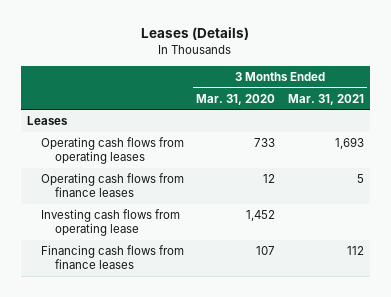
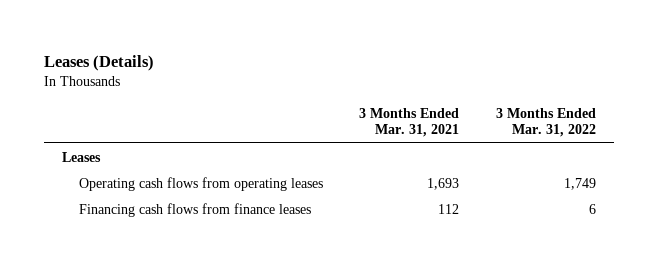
[196,93,276,105] Mar. 31, 2020 -> none
none -> [495,107,596,138] 3 Months Ended Mar. 31, 2022
[40,173,184,198] Operating cash flows from finance leases -> none
[40,209,180,237] Investing cash flows from operating lease -> none

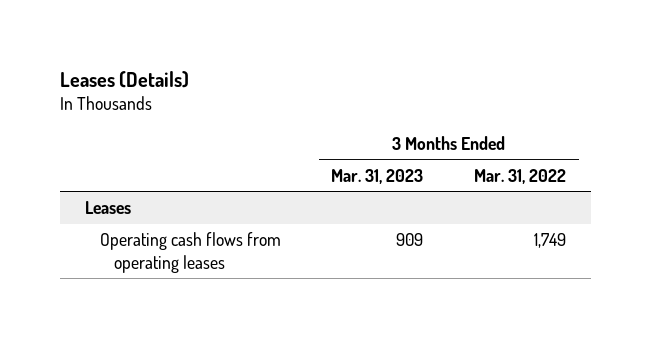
[359,107,460,138] 3 Months Ended Mar. 31, 2021 -> none
none -> [331,168,424,184] Mar. 31, 2023
[79,202,312,217] Financing cash flows from finance leases -> none

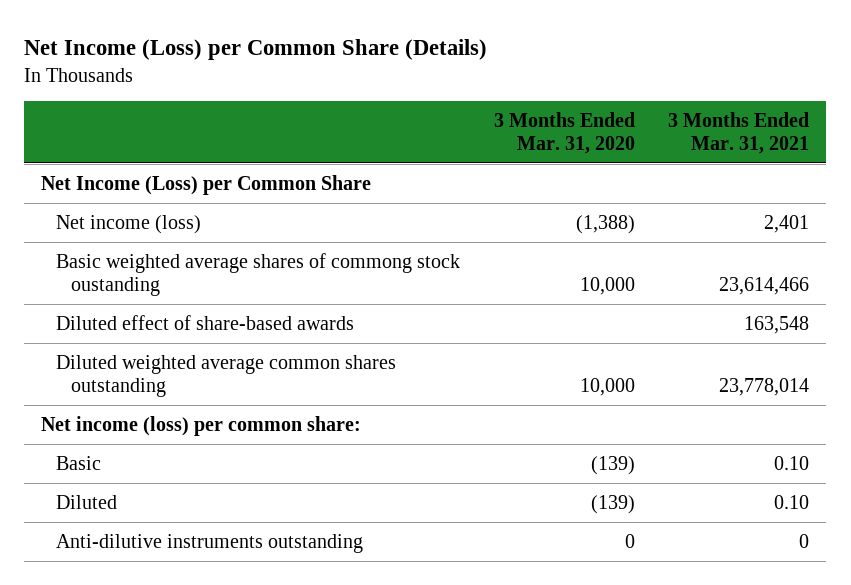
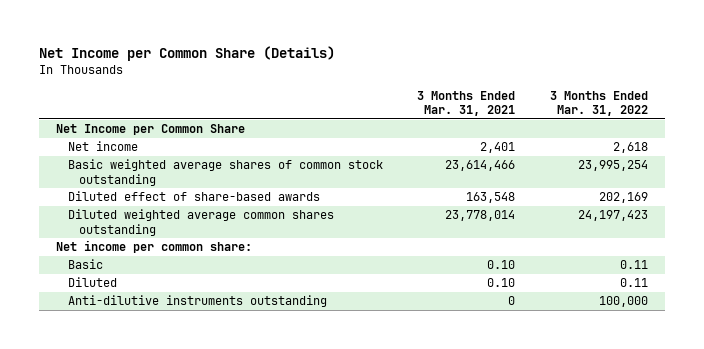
[24,38,488,60] Net Income (Loss) per Common Share (Details) -> [38,45,335,61] Net Income per Common Share (Details)
[493,112,635,155] 3 Months Ended Mar. 31, 2020 -> none
none -> [549,90,648,117] 3 Months Ended Mar. 31, 2022
[41,174,372,195] Net Income (Loss) per Common Share -> [55,124,245,136] Net Income per Common Share
[55,214,201,234] Net income (loss) -> [67,141,138,152] Net income
[55,252,460,296] Basic weighted average shares of commong stock oustanding -> [67,159,383,186] Basic weighted average shares of common stock outstanding
[41,415,362,436] Net income (loss) per common share: -> [55,240,252,254] Net income per common share:

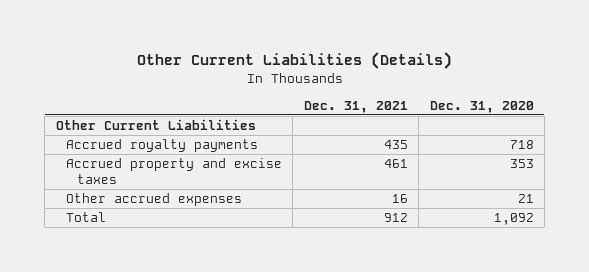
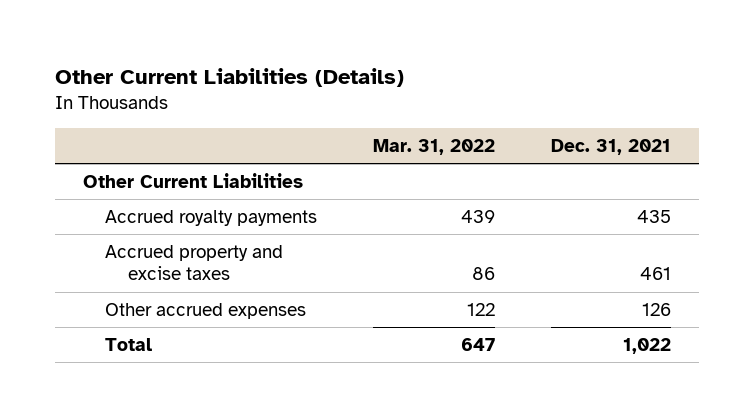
[429,100,534,113] Dec. 31, 2020 -> none
none -> [373,139,496,156] Mar. 31, 2022
[391,194,408,204] 16 -> [642,303,672,317] 126
[383,213,408,223] 912 -> [623,338,672,355] 1,022

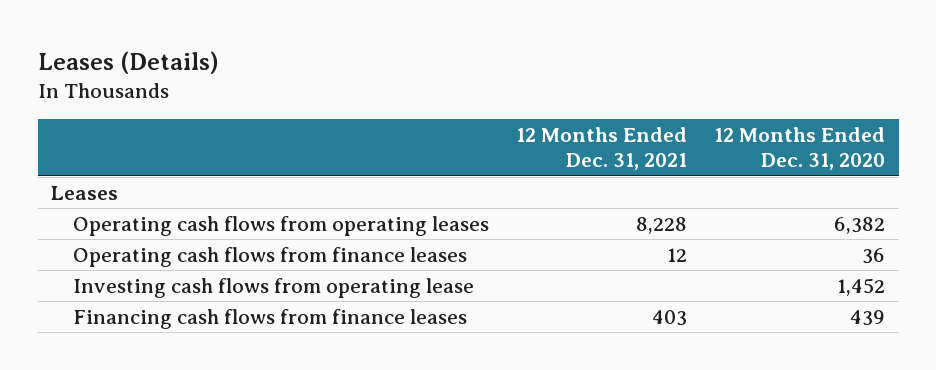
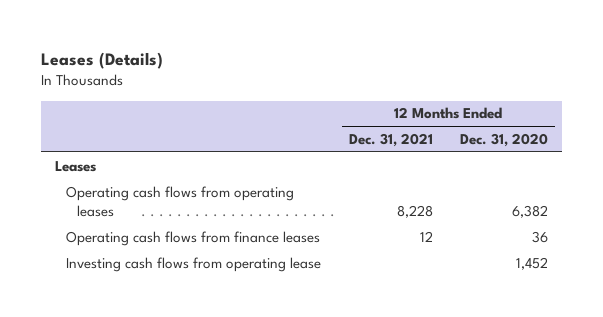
[73,308,468,329] Financing cash flows from finance leases -> none

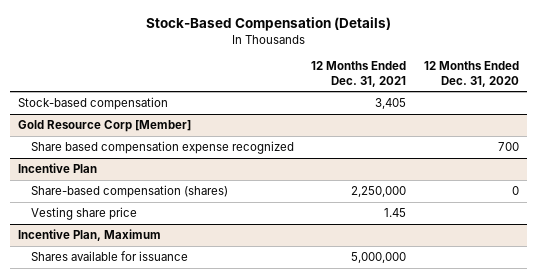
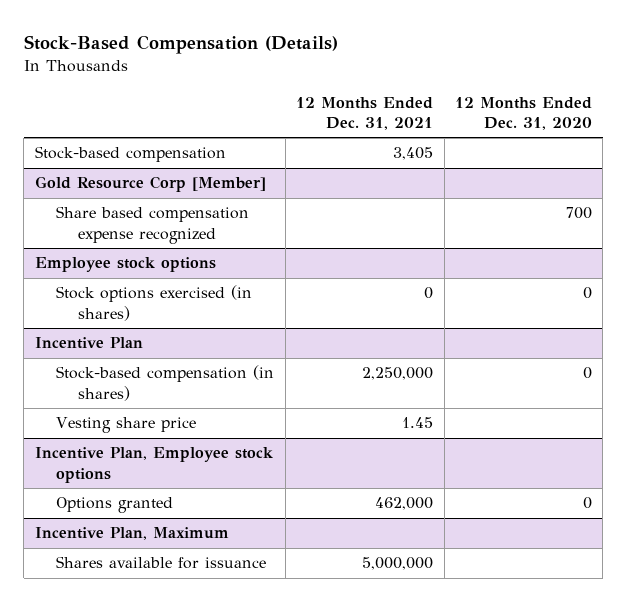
none -> [34,257,216,273] Employee stock options
none -> [56,285,253,321] Stock options exercised (in shares)
[30,185,228,199] Share-based compensation (shares) -> [56,365,275,401] Stock-based compensation (in shares)
none -> [34,447,273,483] Incentive Plan, Employee stock options
none -> [56,497,174,514] Options granted

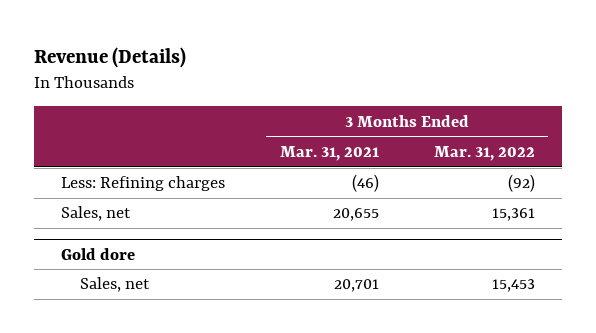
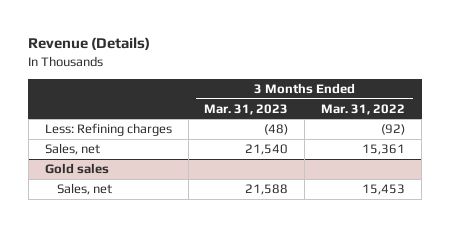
[279,145,379,161] Mar. 31, 2021 -> none
none -> [204,103,289,115] Mar. 31, 2023
[61,247,136,260] Gold dore -> [44,163,109,175] Gold sales

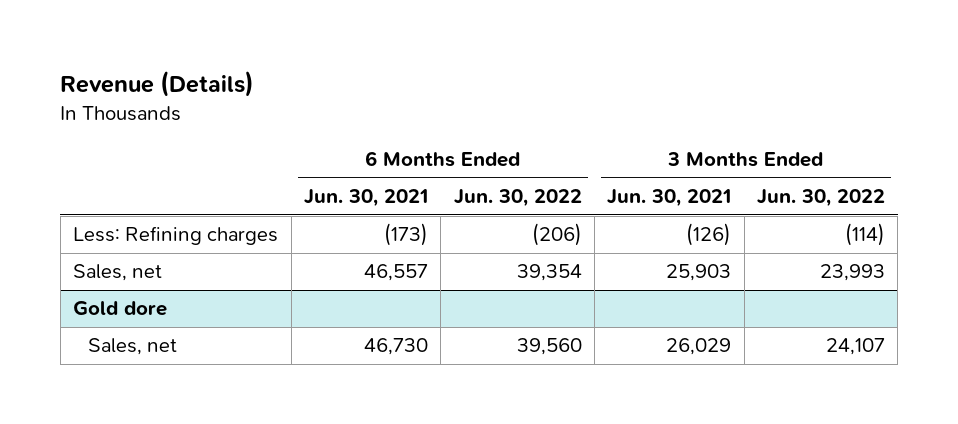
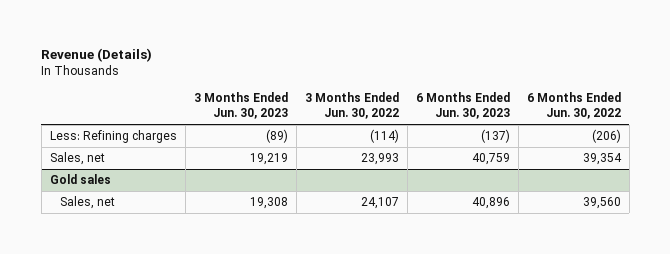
[303,189,428,208] Jun. 30, 2021 -> none
[607,189,732,208] Jun. 30, 2021 -> none
none -> [193,92,288,120] 3 Months Ended Jun. 30, 2023
none -> [415,92,510,120] 6 Months Ended Jun. 30, 2023
[73,301,168,317] Gold dore -> [49,174,111,185] Gold sales

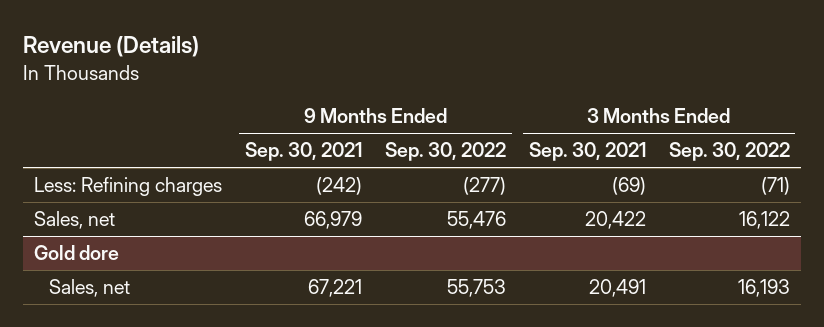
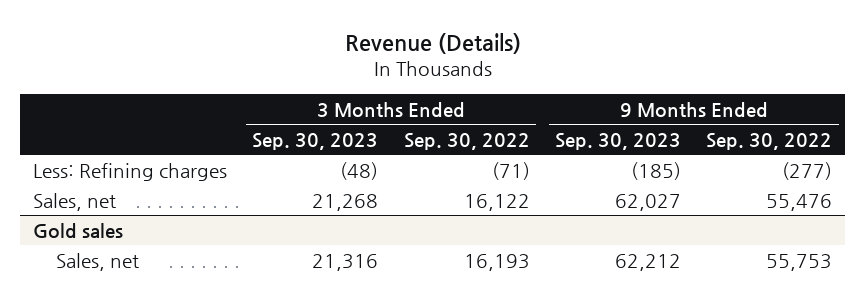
[245,142,363,162] Sep. 30, 2021 -> none
[528,142,646,162] Sep. 30, 2021 -> none
none -> [252,132,379,150] Sep. 30, 2023
none -> [555,132,682,150] Sep. 30, 2023
[34,245,120,261] Gold dore -> [32,222,123,238] Gold sales

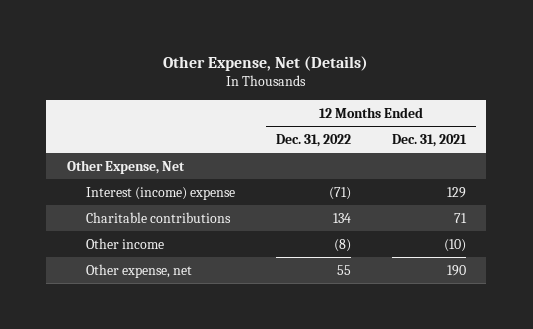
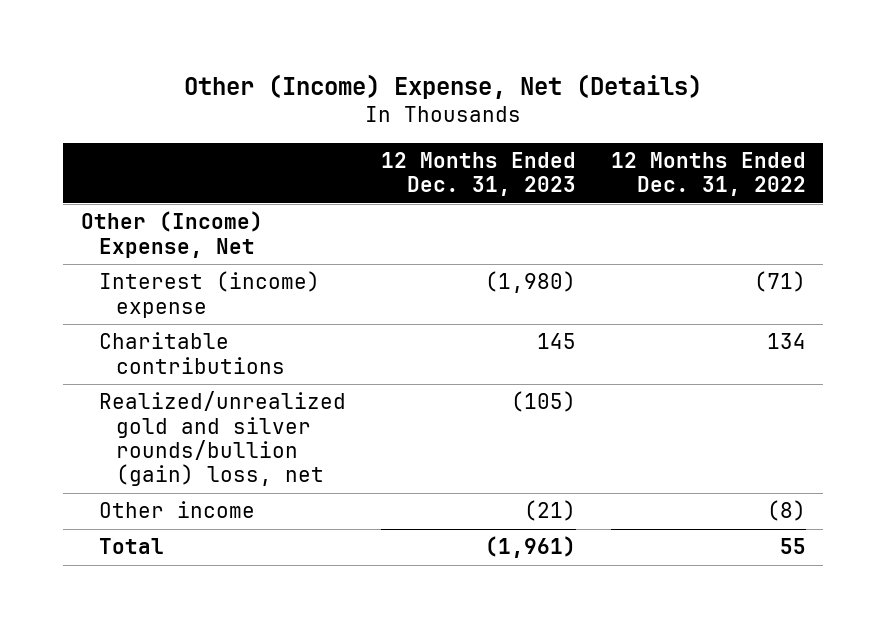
[163,55,369,71] Other Expense, Net (Details) -> [184,73,703,99] Other (Income) Expense, Net (Details)
[392,133,468,147] Dec. 31, 2021 -> none
none -> [380,152,576,197] 12 Months Ended Dec. 31, 2023
[66,159,185,174] Other Expense, Net -> [80,211,263,258] Other (Income) Expense, Net
none -> [98,391,346,487] Realized/unrealized gold and silver rounds/bullion (gain) loss, net
[86,263,193,278] Other expense, net -> [98,538,164,555] Total

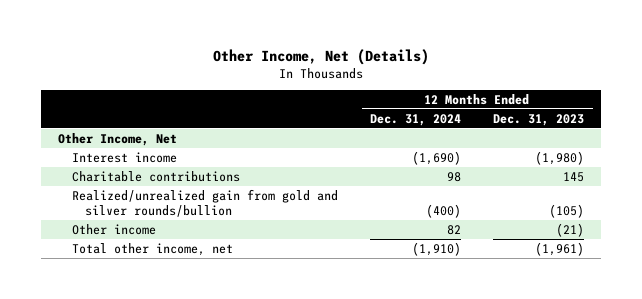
[184,73,703,99] Other (Income) Expense, Net (Details) -> [213,48,430,65] Other Income, Net (Details)
[610,152,806,197] 12 Months Ended Dec. 31, 2022 -> none
none -> [369,113,461,126] Dec. 31, 2024
[80,211,263,258] Other (Income) Expense, Net -> [57,132,177,146] Other Income, Net
[98,271,320,318] Interest (income) expense -> [71,151,177,163] Interest income
[98,391,346,487] Realized/unrealized gold and silver rounds/bullion (gain) loss, net -> [71,188,338,217] Realized/unrealized gain from gold and silver rounds/bullion
[98,538,164,555] Total -> [71,242,233,256] Total other income, net

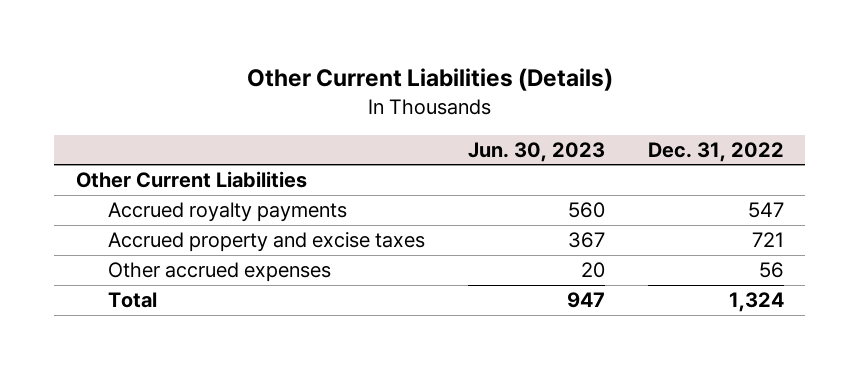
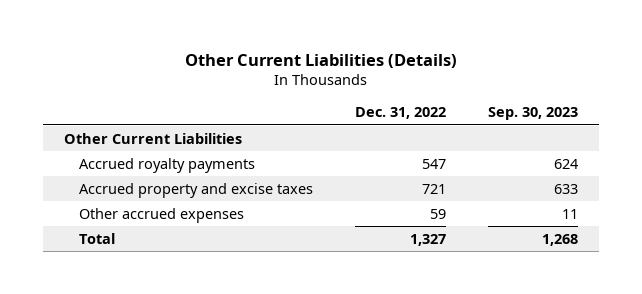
[468,141,606,162] Jun. 30, 2023 -> none
none -> [488,107,579,121] Sep. 30, 2023
[758,262,784,279] 56 -> [430,208,447,219] 59
[728,292,784,313] 1,324 -> [410,233,447,246] 1,327

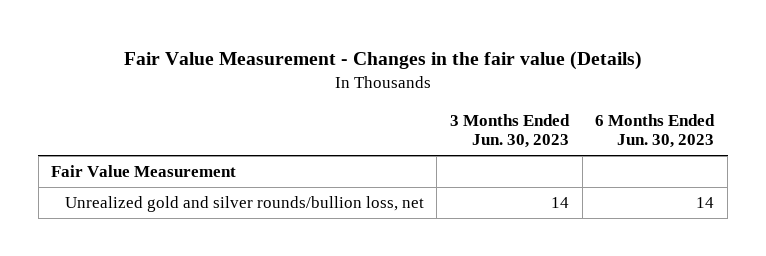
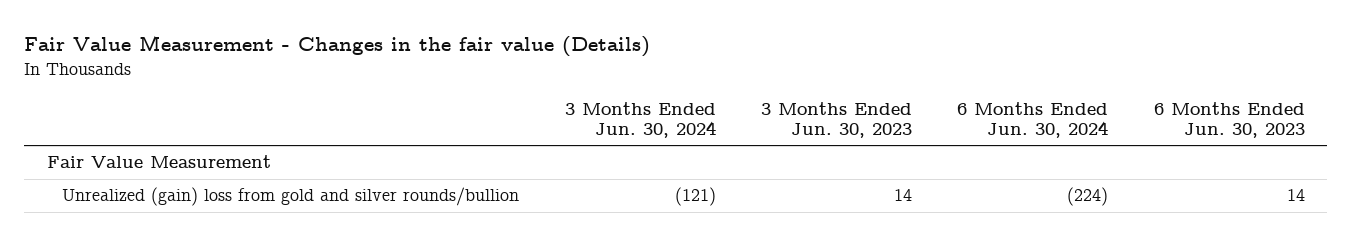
none -> [564,101,716,138] 3 Months Ended Jun. 30, 2024
none -> [957,101,1109,138] 6 Months Ended Jun. 30, 2024
[64,196,424,213] Unrealized gold and silver rounds/bullion loss, net -> [62,187,520,207] Unrealized (gain) loss from gold and silver rounds/bullion

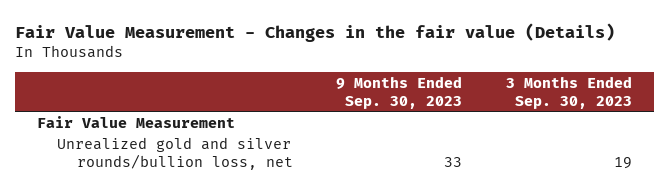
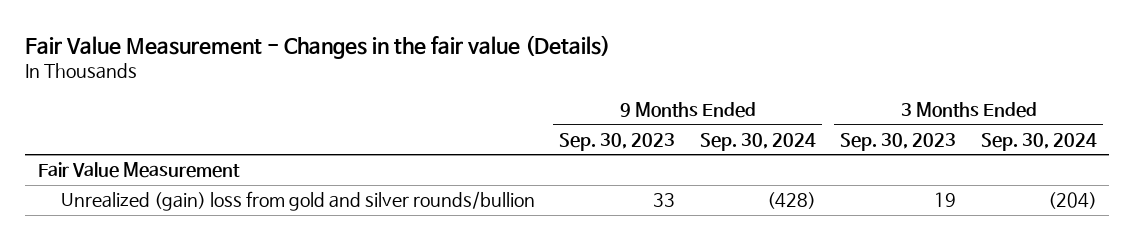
none -> [699,133,816,152] Sep. 30, 2024
none -> [980,133,1097,152] Sep. 30, 2024
[56,136,293,170] Unrealized gold and silver rounds/bullion loss, net -> [60,191,535,212] Unrealized (gain) loss from gold and silver rounds/bullion

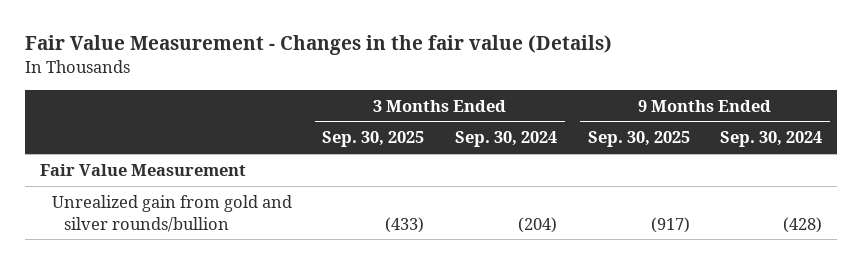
[559,133,676,152] Sep. 30, 2023 -> none
[840,133,957,152] Sep. 30, 2023 -> none
none -> [322,131,425,148] Sep. 30, 2025
none -> [587,131,690,148] Sep. 30, 2025
[60,191,535,212] Unrealized (gain) loss from gold and silver rounds/bullion -> [51,194,292,232] Unrealized gain from gold and silver rounds/bullion

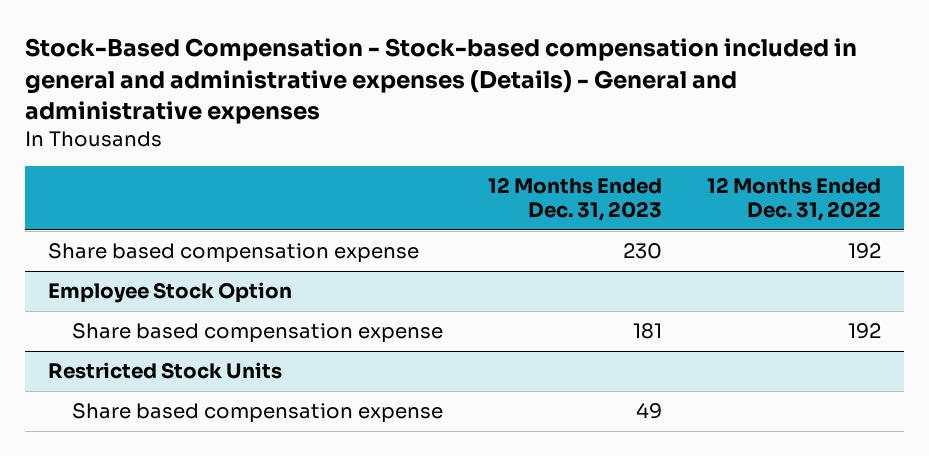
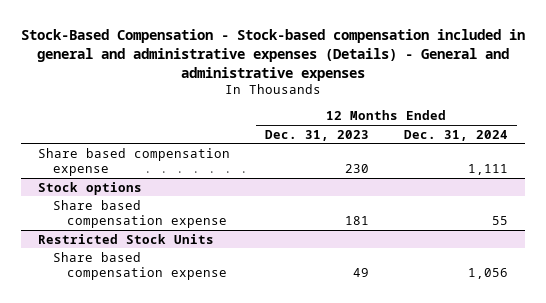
[707,176,882,222] 12 Months Ended Dec. 31, 2022 -> none
none -> [403,129,508,141] Dec. 31, 2024
[47,282,292,304] Employee Stock Option -> [38,181,143,195] Stock options

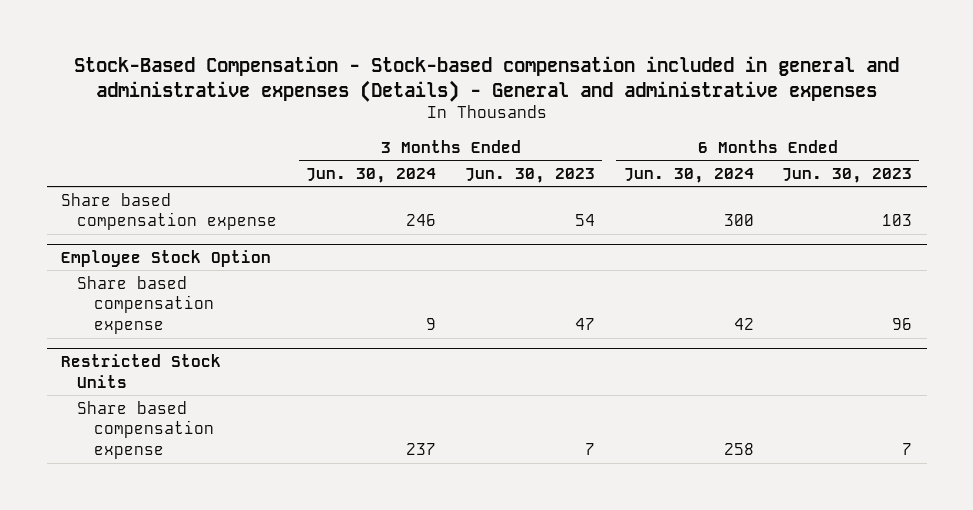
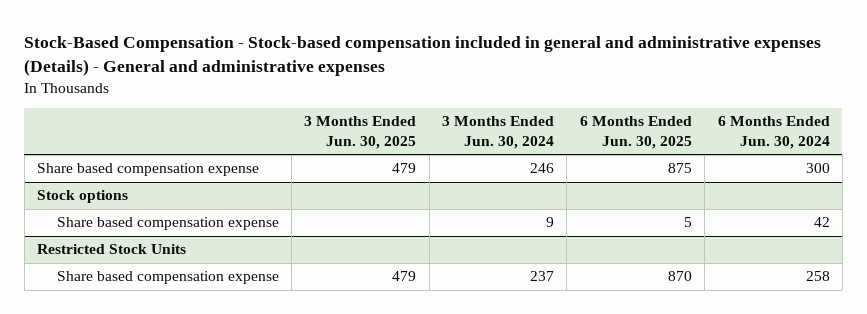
[464,167,595,183] Jun. 30, 2023 -> none
[782,167,913,183] Jun. 30, 2023 -> none
none -> [304,116,417,150] 3 Months Ended Jun. 30, 2025
none -> [579,116,692,150] 6 Months Ended Jun. 30, 2025
[61,249,272,267] Employee Stock Option -> [36,190,128,204] Stock options

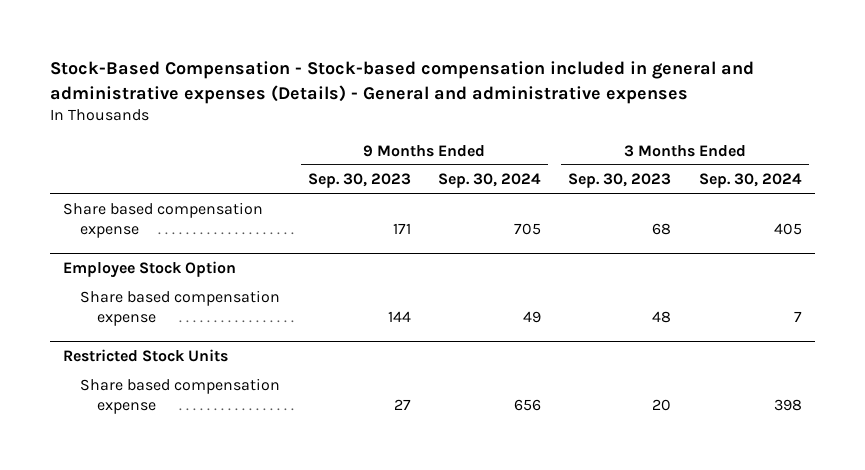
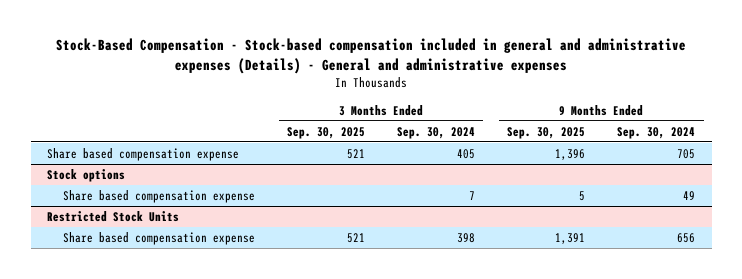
[307,173,411,189] Sep. 30, 2023 -> none
[568,173,672,189] Sep. 30, 2023 -> none
none -> [286,126,365,139] Sep. 30, 2025
none -> [507,126,586,139] Sep. 30, 2025
[63,261,237,279] Employee Stock Option -> [46,168,125,182] Stock options

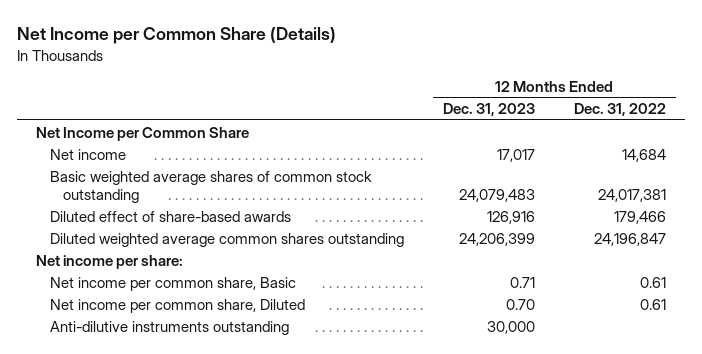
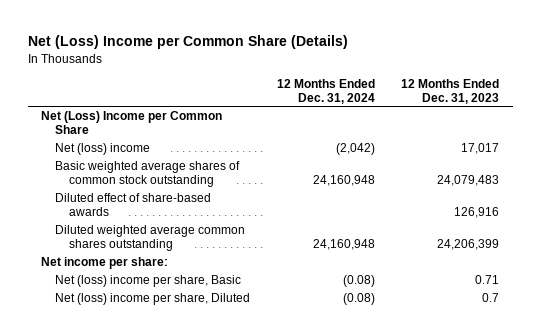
[16,27,336,45] Net Income per Common Share (Details) -> [27,35,348,50] Net (Loss) Income per Common Share (Details)
[573,103,666,117] Dec. 31, 2022 -> none
none -> [276,78,375,104] 12 Months Ended Dec. 31, 2024
[36,126,250,141] Net Income per Common Share -> [40,110,222,134] Net (Loss) Income per Common Share
[49,148,126,160] Net income -> [55,142,151,155] Net (loss) income
[49,320,289,335] Anti-dilutive instruments outstanding -> none
[49,276,296,291] Net income per common share, Basic -> [55,274,242,287] Net (loss) income per share, Basic
[49,298,305,313] Net income per common share, Diluted -> [55,292,251,305] Net (loss) income per share, Diluted
[505,298,535,310] 0.70 -> [482,292,500,302] 0.7

